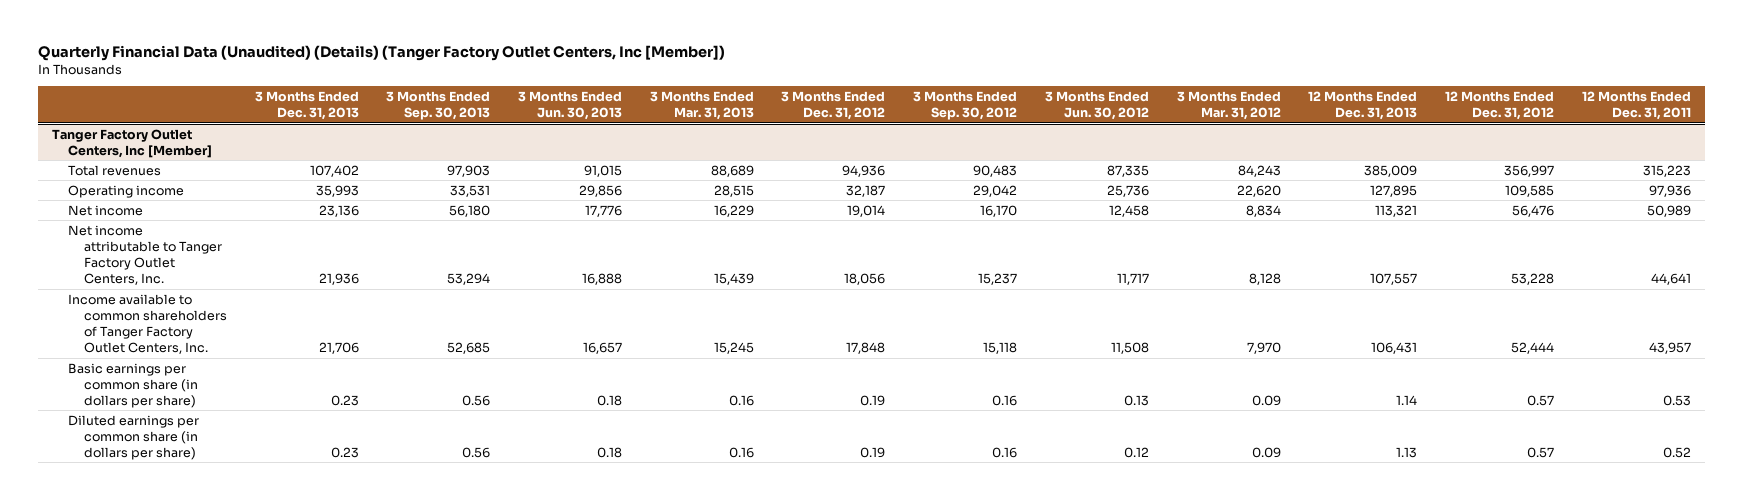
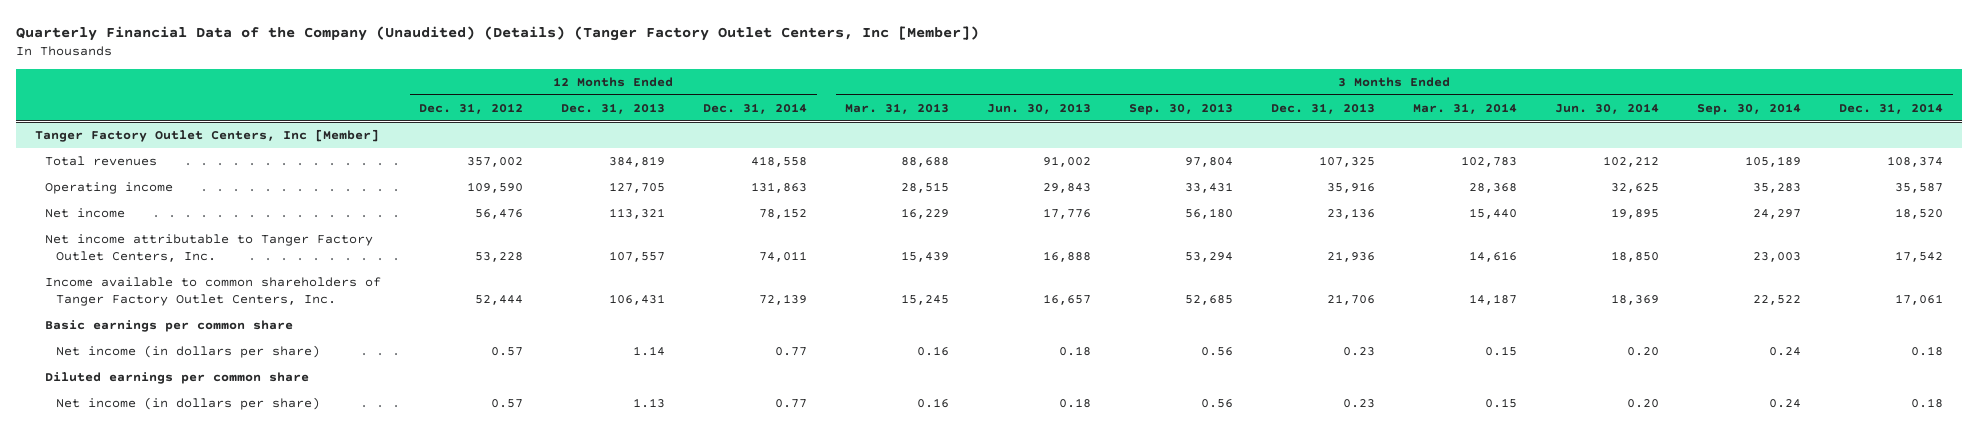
[37,45,725,62] Quarterly Financial Data (Unaudited) (Details) (Tanger Factory Outlet Centers, Inc [Member]) -> [15,25,979,41] Quarterly Financial Data of the Company (Unaudited) (Details) (Tanger Factory Outlet Centers, Inc [Member])
[781,91,886,121] 3 Months Ended Dec. 31, 2012 -> none
[913,91,1018,121] 3 Months Ended Sep. 30, 2012 -> none
[1044,91,1149,121] 3 Months Ended Jun. 30, 2012 -> none
[1176,91,1281,121] 3 Months Ended Mar. 31, 2012 -> none
[1581,91,1691,121] 12 Months Ended Dec. 31, 2011 -> none
none -> [703,102,808,114] Dec. 31, 2014
none -> [1413,102,1518,114] Mar. 31, 2014
none -> [1555,102,1660,114] Jun. 30, 2014
none -> [1697,102,1802,115] Sep. 30, 2014
none -> [1839,102,1944,114] Dec. 31, 2014
[309,164,359,177] 107,402 -> [1319,156,1376,168] 107,325
[447,164,491,177] 97,903 -> [1185,157,1234,168] 97,804
[584,164,623,177] 91,015 -> [1043,156,1092,168] 91,002
[710,164,754,177] 88,689 -> [901,157,950,168] 88,688
[1364,164,1418,177] 385,009 -> [609,156,666,168] 384,819
[1504,164,1555,177] 356,997 -> [467,157,524,168] 357,002
[315,184,359,197] 35,993 -> [1327,182,1376,194] 35,916
[450,184,491,197] 33,531 -> [1185,182,1234,194] 33,431
[579,184,623,197] 29,856 -> [1043,183,1092,194] 29,843
[1370,184,1418,197] 127,895 -> [609,182,666,194] 127,705
[1505,184,1555,197] 109,585 -> [467,182,524,194] 109,590
none -> [45,320,294,333] Basic earnings per common share
[67,362,198,408] Basic earnings per common share (in dollars per share) -> [55,345,320,359] Net income (in dollars per share)
none -> [45,372,310,385] Diluted earnings per common share
[67,414,199,460] Diluted earnings per common share (in dollars per share) -> [55,397,320,411] Net income (in dollars per share)

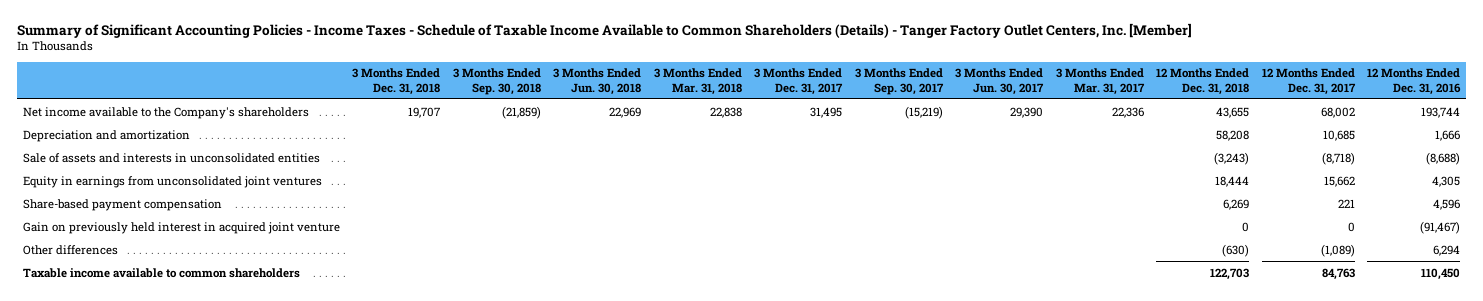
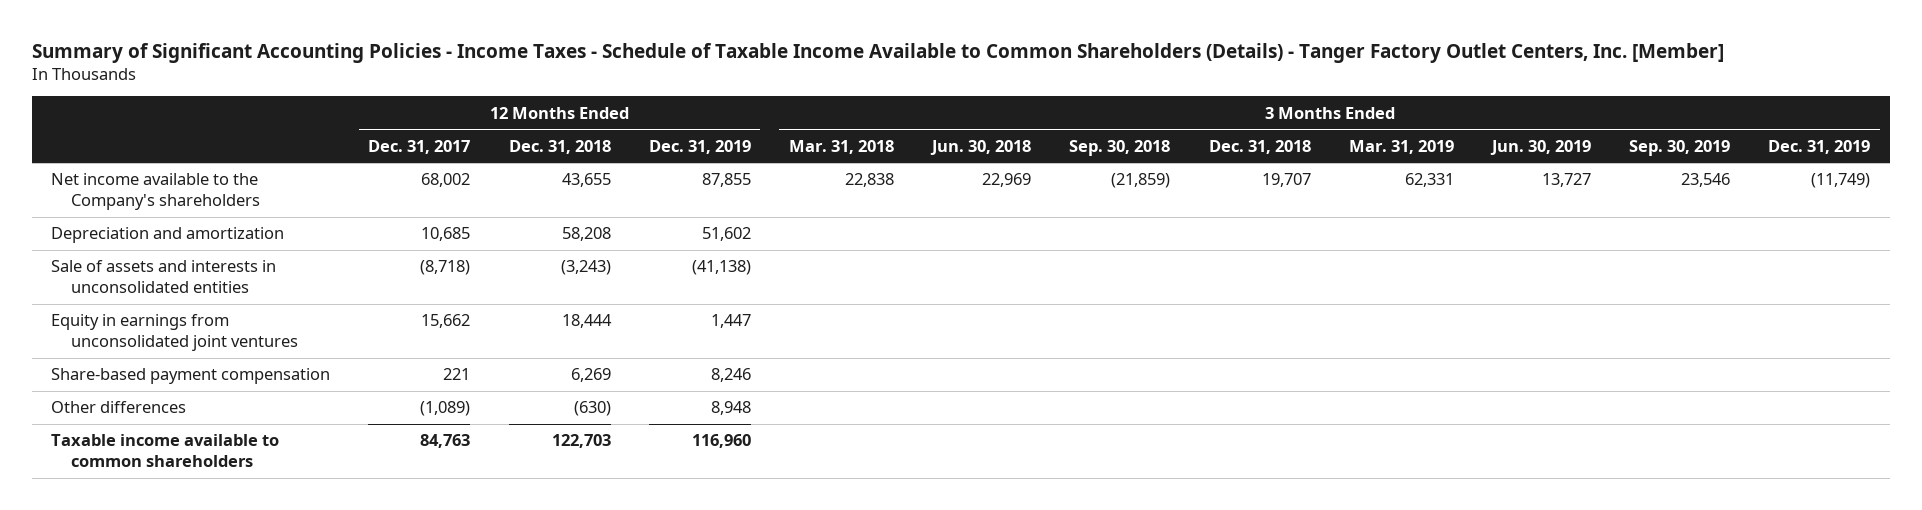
[754,68,844,95] 3 Months Ended Dec. 31, 2017 -> none
[854,68,944,95] 3 Months Ended Sep. 30, 2017 -> none
[955,68,1045,95] 3 Months Ended Jun. 30, 2017 -> none
[1055,68,1145,95] 3 Months Ended Mar. 31, 2017 -> none
[1366,68,1461,95] 12 Months Ended Dec. 31, 2016 -> none
none -> [648,139,751,154] Dec. 31, 2019
none -> [1348,139,1454,154] Mar. 31, 2019
none -> [1490,139,1592,155] Jun. 30, 2019
none -> [1629,139,1731,156] Sep. 30, 2019
none -> [1768,139,1871,154] Dec. 31, 2019
[22,221,340,234] Gain on previously held interest in acquired joint venture -> none

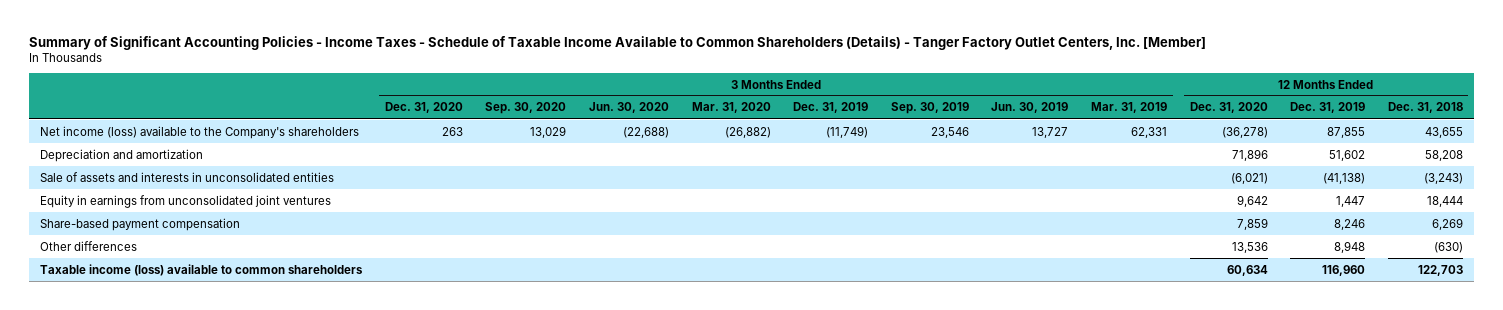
[368,139,471,154] Dec. 31, 2017 -> none
[788,139,894,154] Mar. 31, 2018 -> none
[930,139,1032,155] Jun. 30, 2018 -> none
[1069,139,1171,156] Sep. 30, 2018 -> none
[1208,139,1311,154] Dec. 31, 2018 -> none
none -> [384,102,463,114] Dec. 31, 2020
none -> [485,102,567,115] Sep. 30, 2020
none -> [589,102,670,114] Jun. 30, 2020
none -> [691,102,771,114] Mar. 31, 2020
none -> [1189,102,1268,114] Dec. 31, 2020
[51,173,261,211] Net income available to the Company's shareholders -> [40,125,360,139] Net income (loss) available to the Company's shareholders
[51,434,280,468] Taxable income available to common shareholders -> [40,263,364,276] Taxable income (loss) available to common shareholders

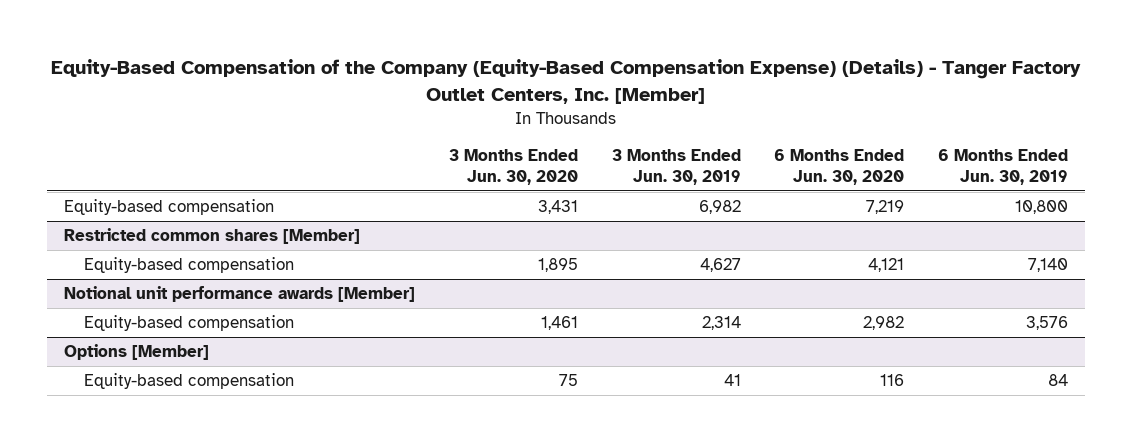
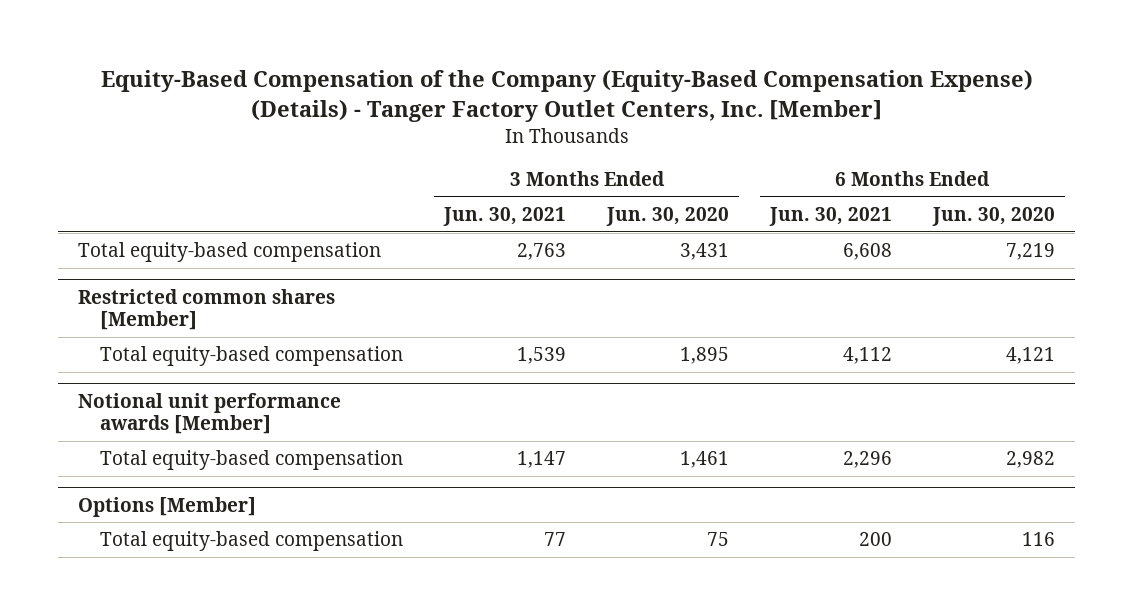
[611,149,741,186] 3 Months Ended Jun. 30, 2019 -> none
[938,149,1069,186] 6 Months Ended Jun. 30, 2019 -> none
none -> [443,206,567,226] Jun. 30, 2021
none -> [768,206,892,226] Jun. 30, 2021
[63,199,274,216] Equity-based compensation -> [78,242,382,263] Total equity-based compensation
[84,257,295,274] Equity-based compensation -> [100,346,404,367] Total equity-based compensation
[84,315,295,332] Equity-based compensation -> [100,450,404,471] Total equity-based compensation
[84,373,295,390] Equity-based compensation -> [100,531,404,552] Total equity-based compensation

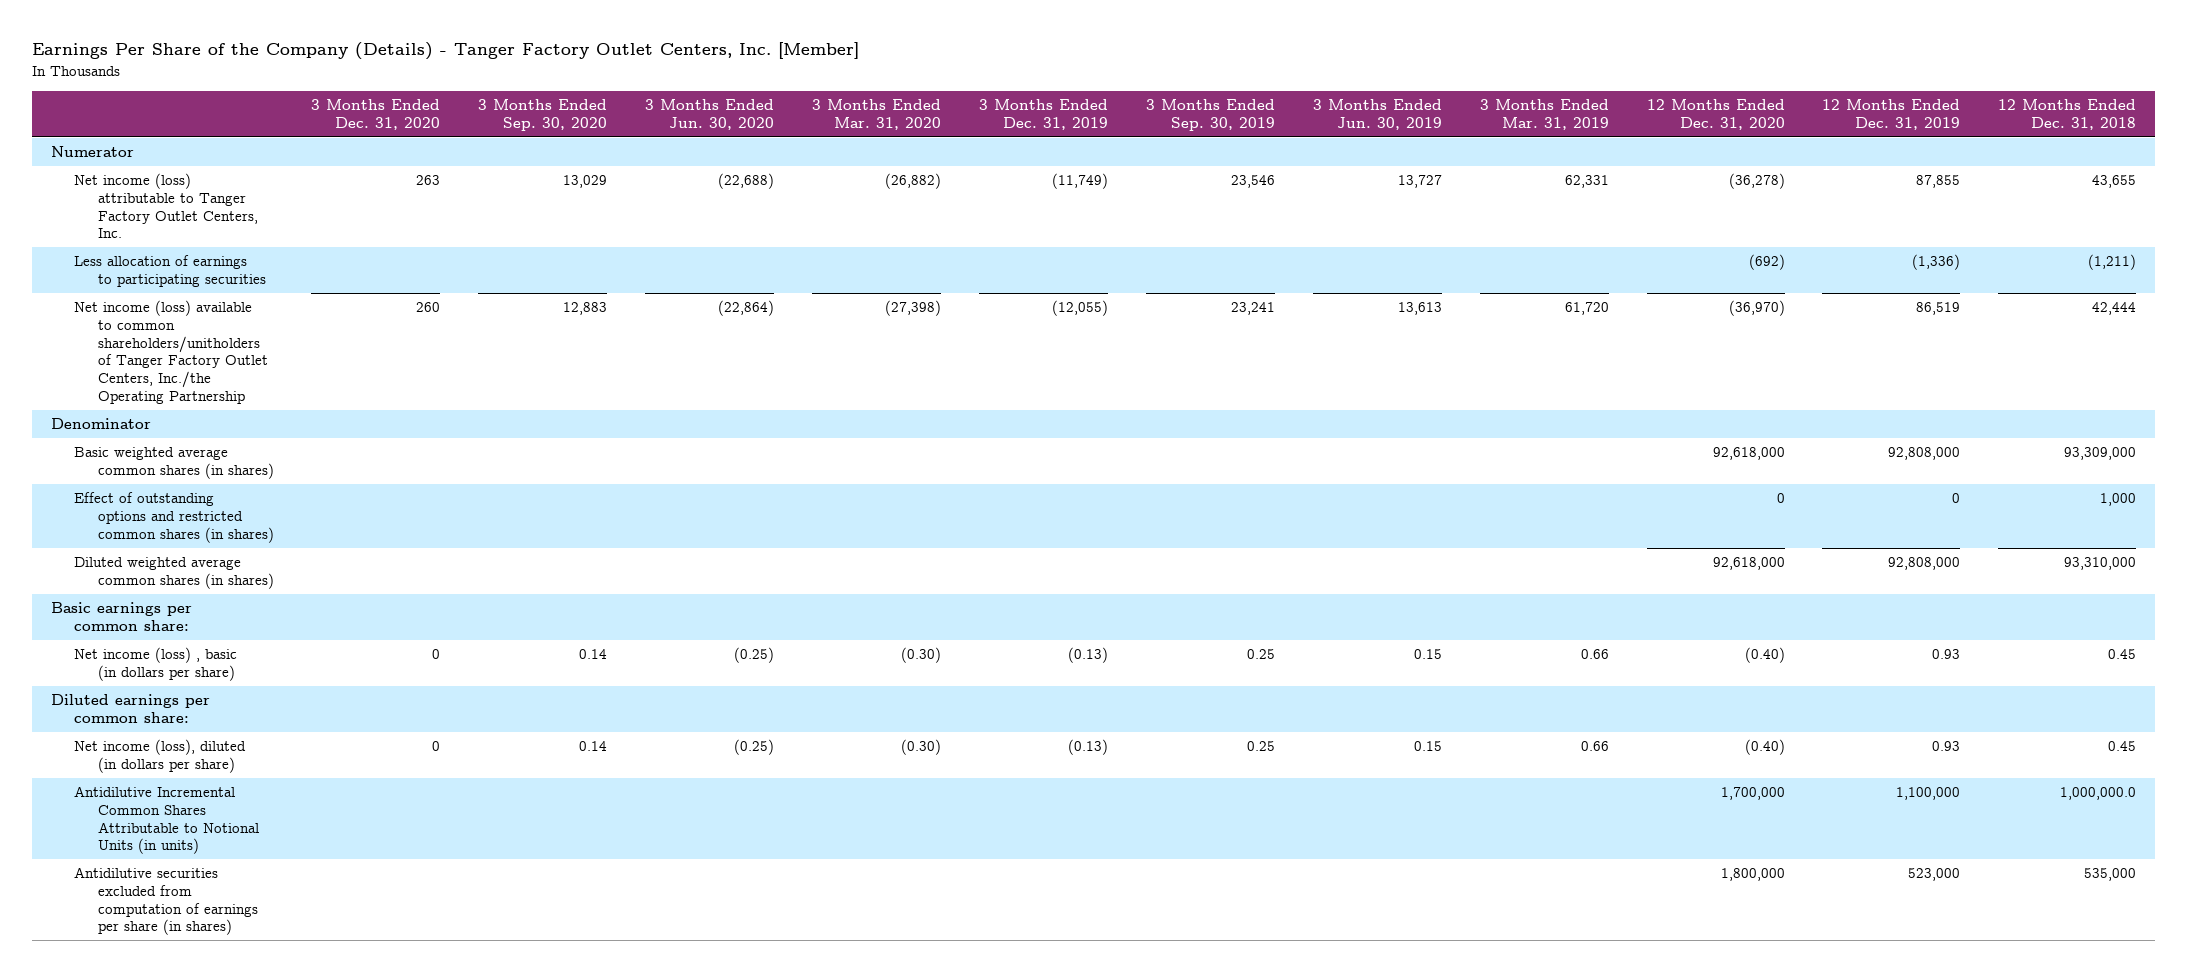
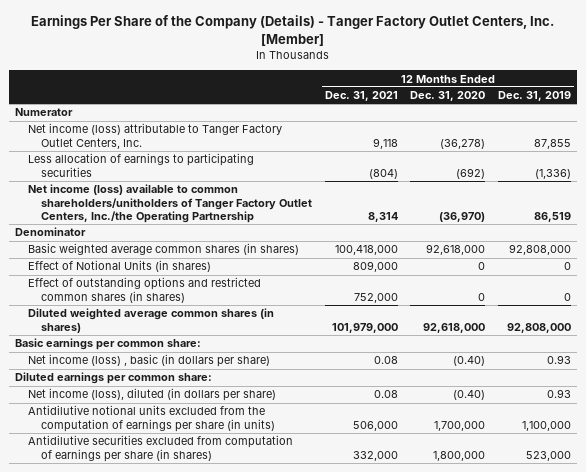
[311,98,441,130] 3 Months Ended Dec. 31, 2020 -> none
[478,98,608,131] 3 Months Ended Sep. 30, 2020 -> none
[645,98,775,130] 3 Months Ended Jun. 30, 2020 -> none
[812,98,942,130] 3 Months Ended Mar. 31, 2020 -> none
[978,98,1108,130] 3 Months Ended Dec. 31, 2019 -> none
[1145,98,1275,131] 3 Months Ended Sep. 30, 2019 -> none
[1312,98,1442,130] 3 Months Ended Jun. 30, 2019 -> none
[1479,98,1609,130] 3 Months Ended Mar. 31, 2019 -> none
[1998,98,2137,130] 12 Months Ended Dec. 31, 2018 -> none
none -> [324,91,398,102] Dec. 31, 2021
none -> [28,260,212,273] Effect of Notional Units (in shares)
[74,786,259,855] Antidilutive Incremental Common Shares Attributable to Notional Units (in units) -> [28,405,276,432] Antidilutive notional units excluded from the computation of earnings per share (in units)

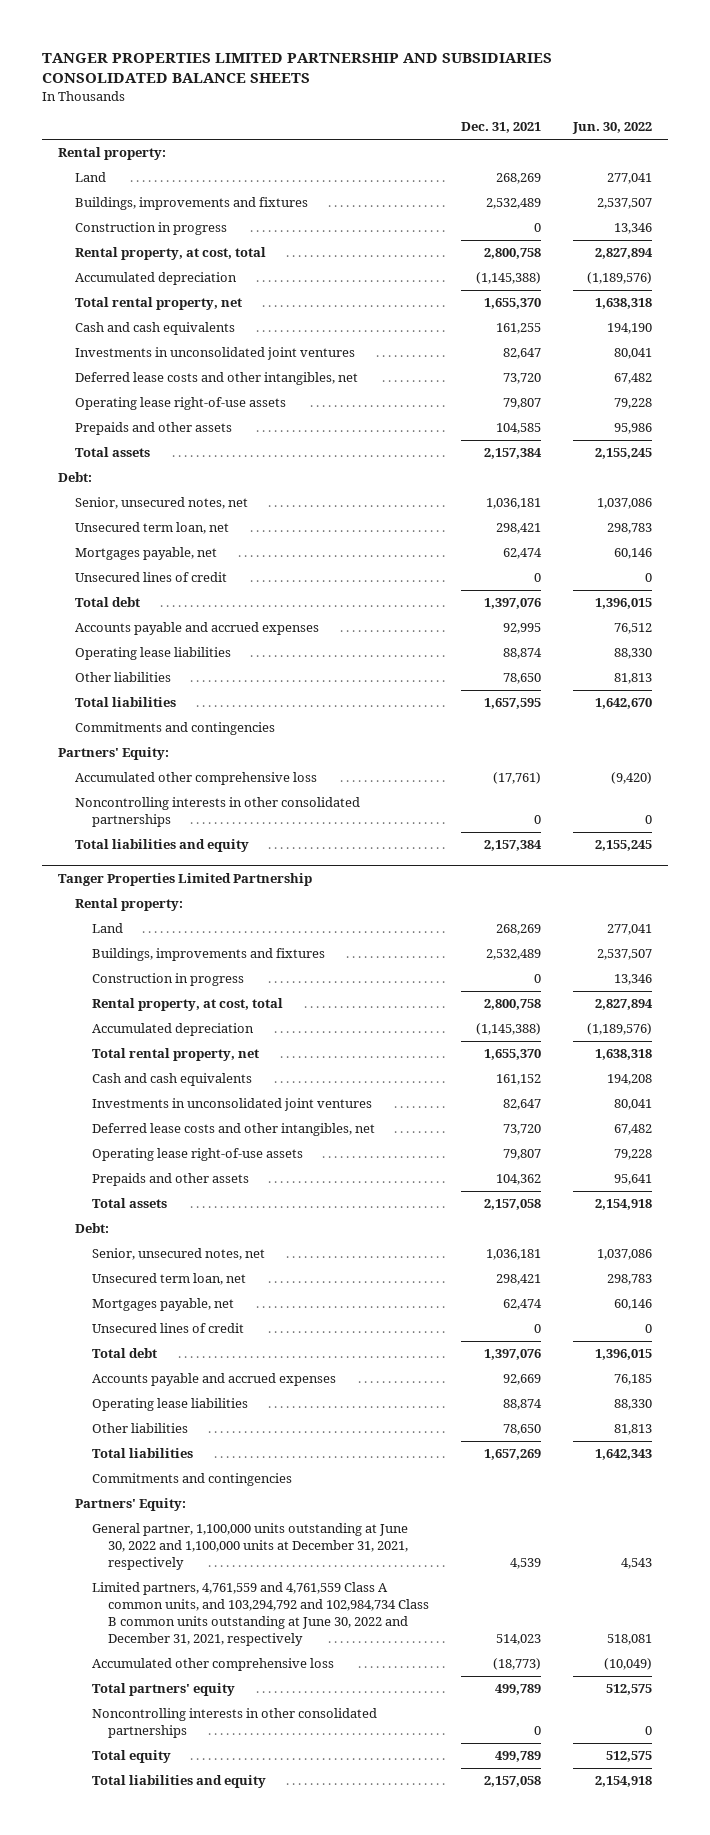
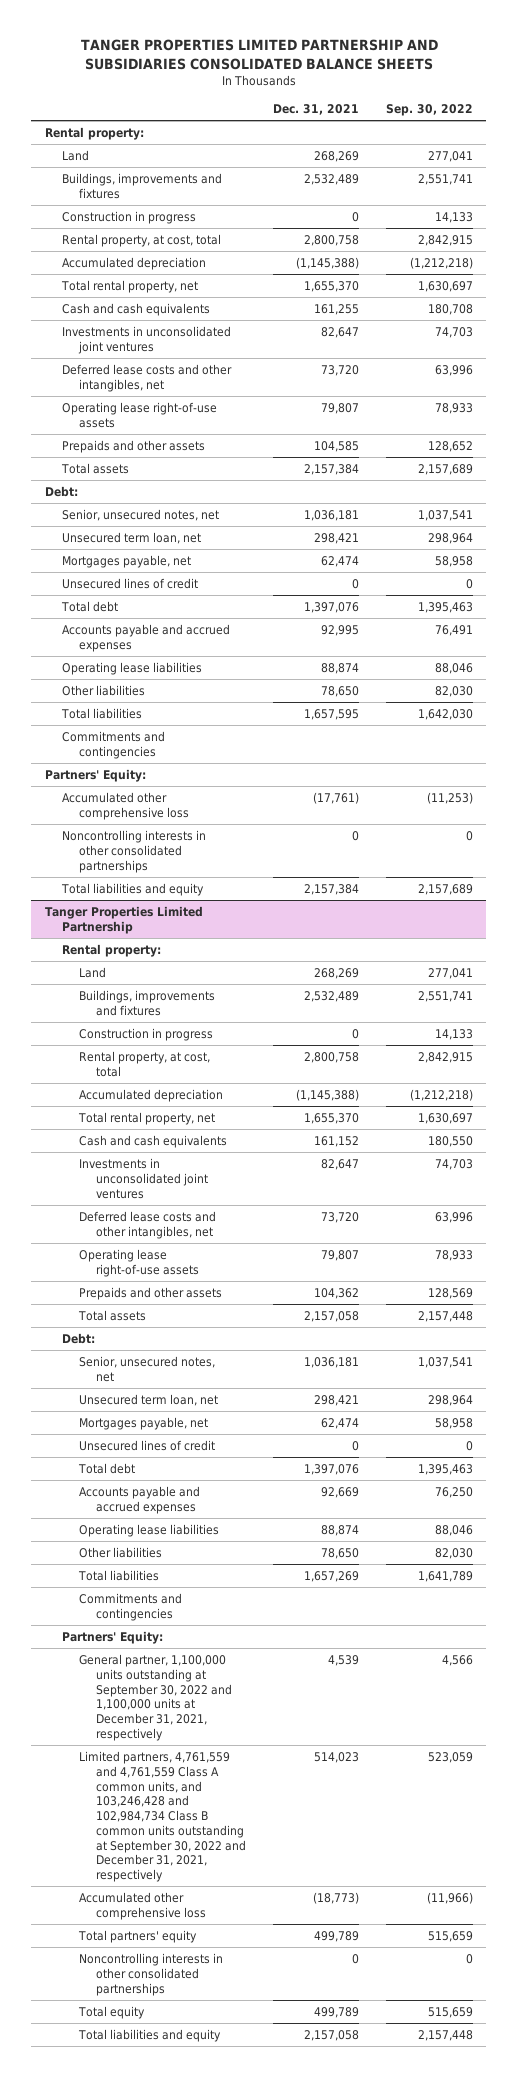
[571,122,652,135] Jun. 30, 2022 -> none
none -> [385,104,473,117] Sep. 30, 2022
[91,1523,409,1571] General partner, 1,100,000 units outstanding at June 30, 2022 and 1,100,000 units at December 31, 2021, respectively -> [78,1653,232,1741] General partner, 1,100,000 units outstanding at September 30, 2022 and 1,100,000 units at December 31, 2021, respectively
[91,1582,430,1647] Limited partners, 4,761,559 and 4,761,559 Class A common units, and 103,294,792 and 102,984,734 Class B common units outstanding at June 30, 2022 and December 31, 2021, respectively -> [78,1750,246,1883] Limited partners, 4,761,559 and 4,761,559 Class A common units, and 103,246,428 and 102,984,734 Class B common units outstanding at September 30, 2022 and December 31, 2021, respectively

